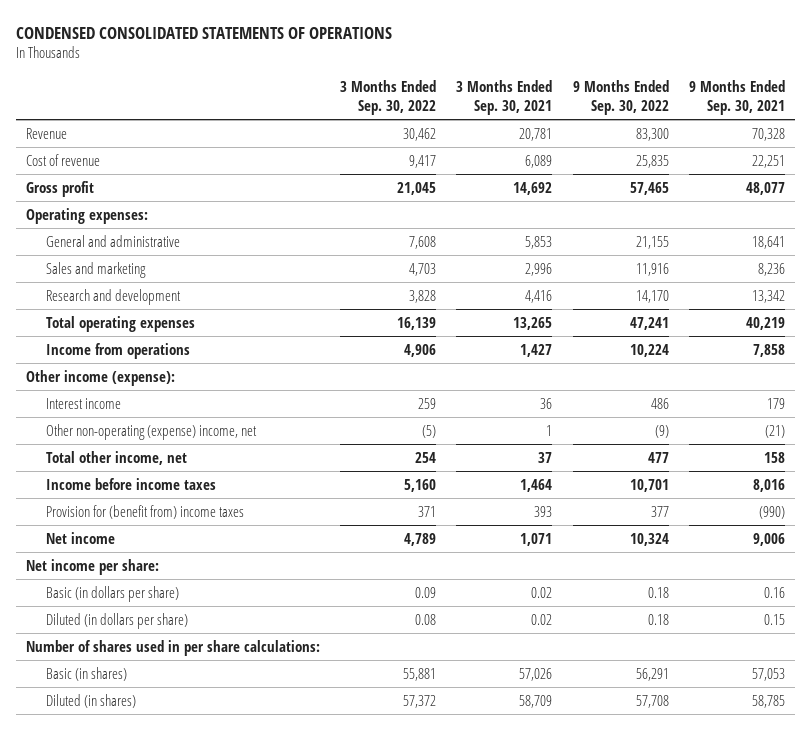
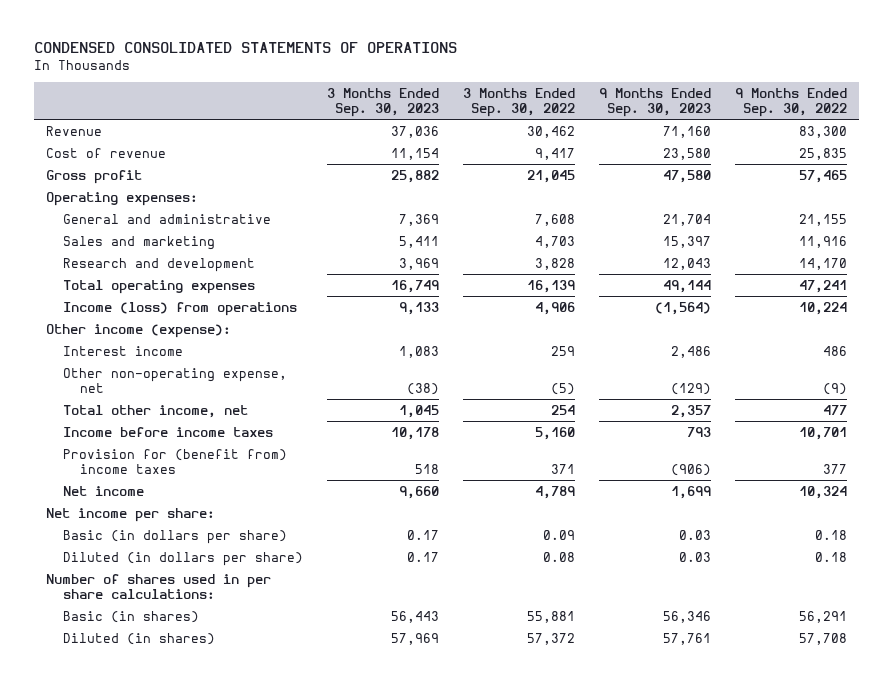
[456,79,553,115] 3 Months Ended Sep. 30, 2021 -> none
[688,79,785,115] 9 Months Ended Sep. 30, 2021 -> none
none -> [326,87,439,117] 3 Months Ended Sep. 30, 2023
none -> [598,87,711,117] 9 Months Ended Sep. 30, 2023
[45,342,190,359] Income from operations -> [62,301,297,316] Income (loss) from operations
[45,423,257,440] Other non-operating (expense) income, net -> [62,367,287,393] Other non-operating expense, net

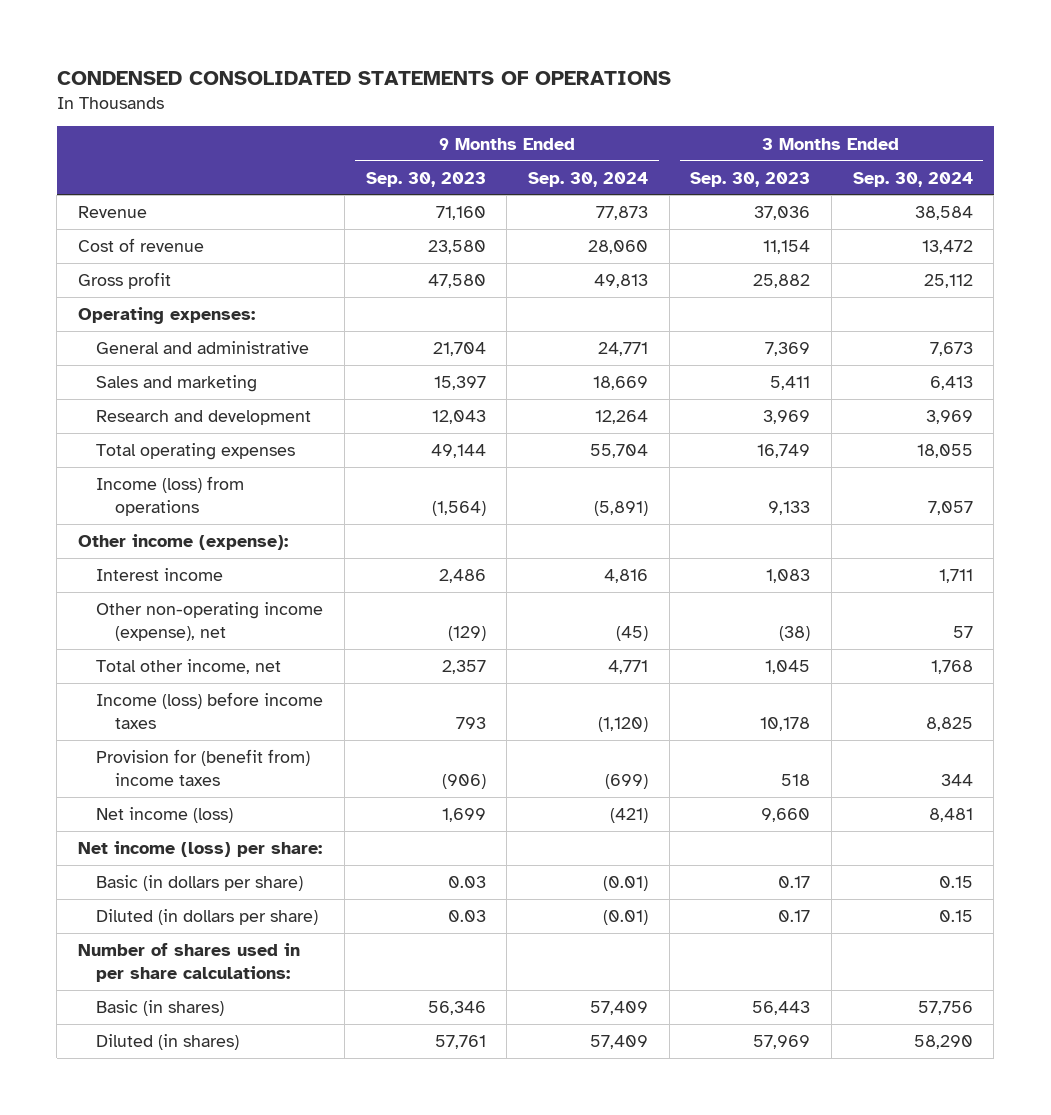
[462,87,575,117] 3 Months Ended Sep. 30, 2022 -> none
[734,87,847,117] 9 Months Ended Sep. 30, 2022 -> none
none -> [527,171,648,187] Sep. 30, 2024
none -> [852,171,973,187] Sep. 30, 2024
[62,367,287,393] Other non-operating expense, net -> [96,602,324,641] Other non-operating income (expense), net
[62,426,273,437] Income before income taxes -> [96,692,324,729] Income (loss) before income taxes
[62,485,144,496] Net income -> [96,807,234,824] Net income (loss)
[45,507,215,522] Net income per share: -> [78,841,323,858] Net income (loss) per share:

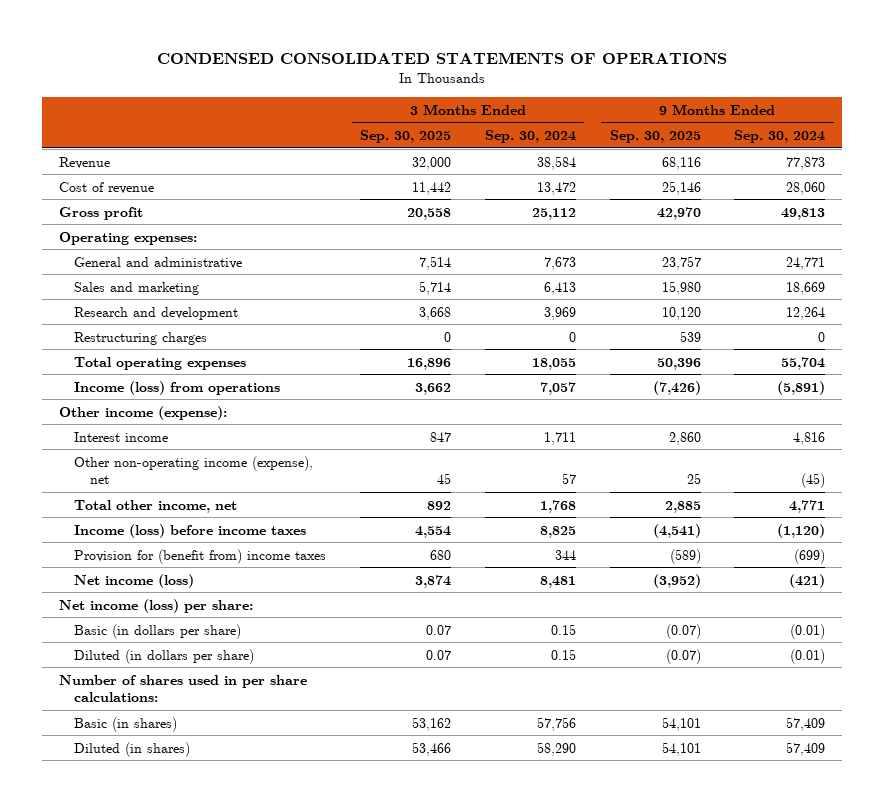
[365,171,486,187] Sep. 30, 2023 -> none
[690,171,811,187] Sep. 30, 2023 -> none
none -> [360,130,452,144] Sep. 30, 2025
none -> [609,130,701,144] Sep. 30, 2025
none -> [74,331,208,345] Restructuring charges

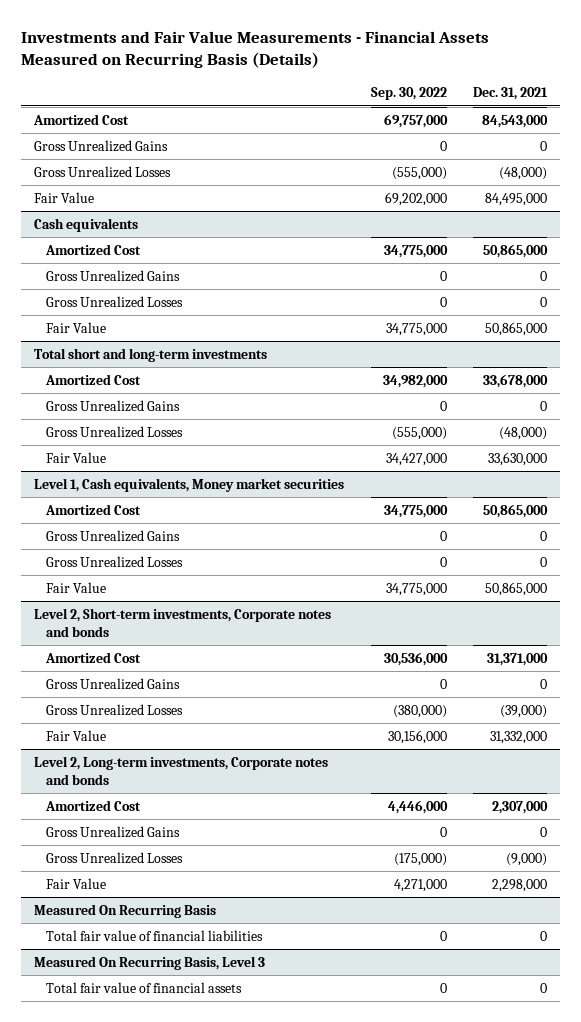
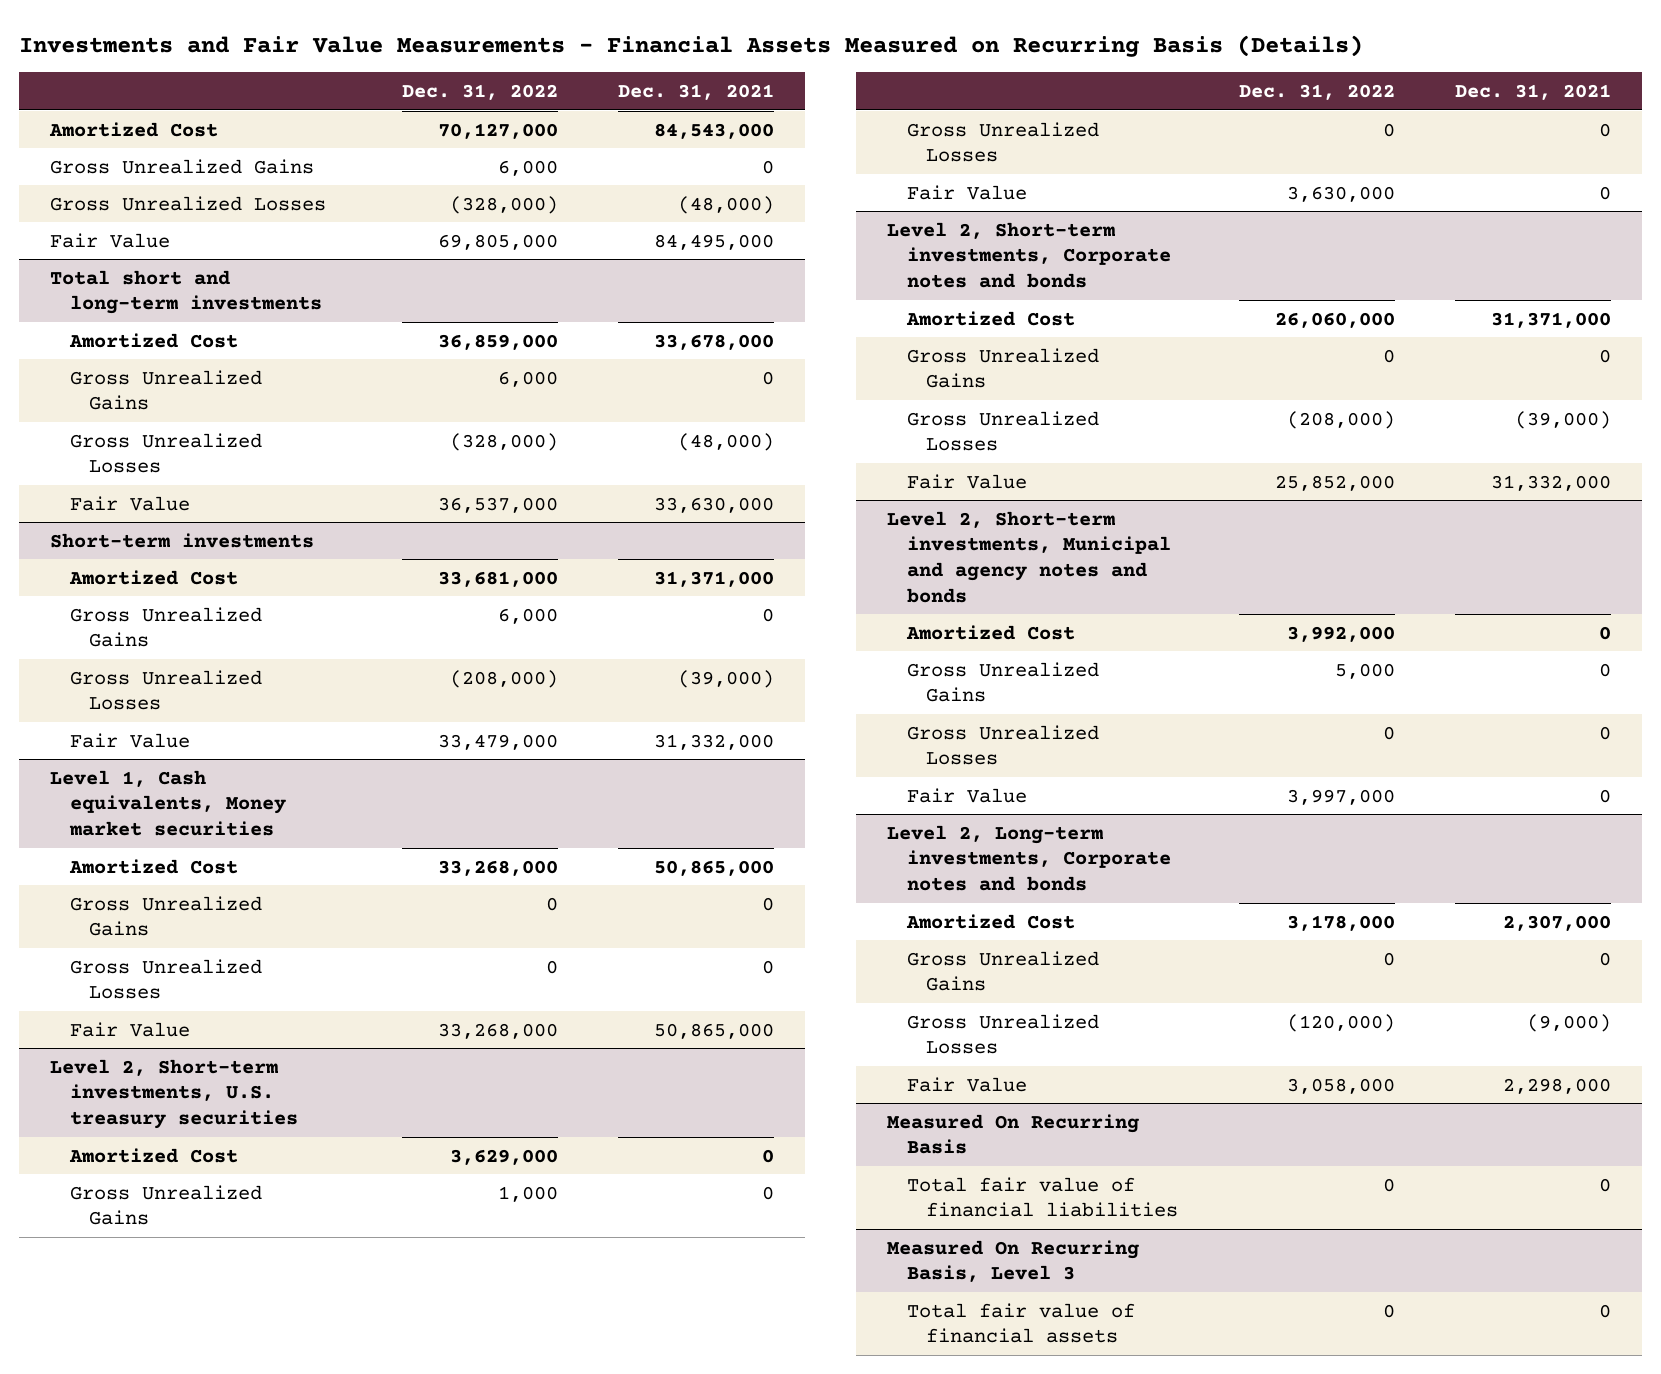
[370,87,447,101] Sep. 30, 2022 -> none
none -> [401,84,558,101] Dec. 31, 2022
[34,217,139,232] Cash equivalents -> none
[45,243,142,255] Amortized Cost -> none
[46,269,181,282] Gross Unrealized Gains -> none
[46,295,184,308] Gross Unrealized Losses -> none
[46,321,107,333] Fair Value -> none
none -> [49,532,314,548] Short-term investments
none -> [68,569,238,585] Amortized Cost
none -> [69,606,262,648] Gross Unrealized Gains
none -> [69,669,262,711] Gross Unrealized Losses
none -> [69,732,190,748] Fair Value
none -> [49,1058,298,1129] Level 2, Short-term investments, U.S. treasury securities
none -> [68,1147,238,1163] Amortized Cost
none -> [69,1184,262,1226] Gross Unrealized Gains
none -> [906,121,1099,163] Gross Unrealized Losses
none -> [906,184,1027,200] Fair Value
none -> [886,510,1171,603] Level 2, Short-term investments, Municipal and agency notes and bonds
none -> [905,624,1075,640] Amortized Cost
none -> [906,661,1099,703] Gross Unrealized Gains
none -> [906,724,1099,766] Gross Unrealized Losses
none -> [906,787,1027,803] Fair Value

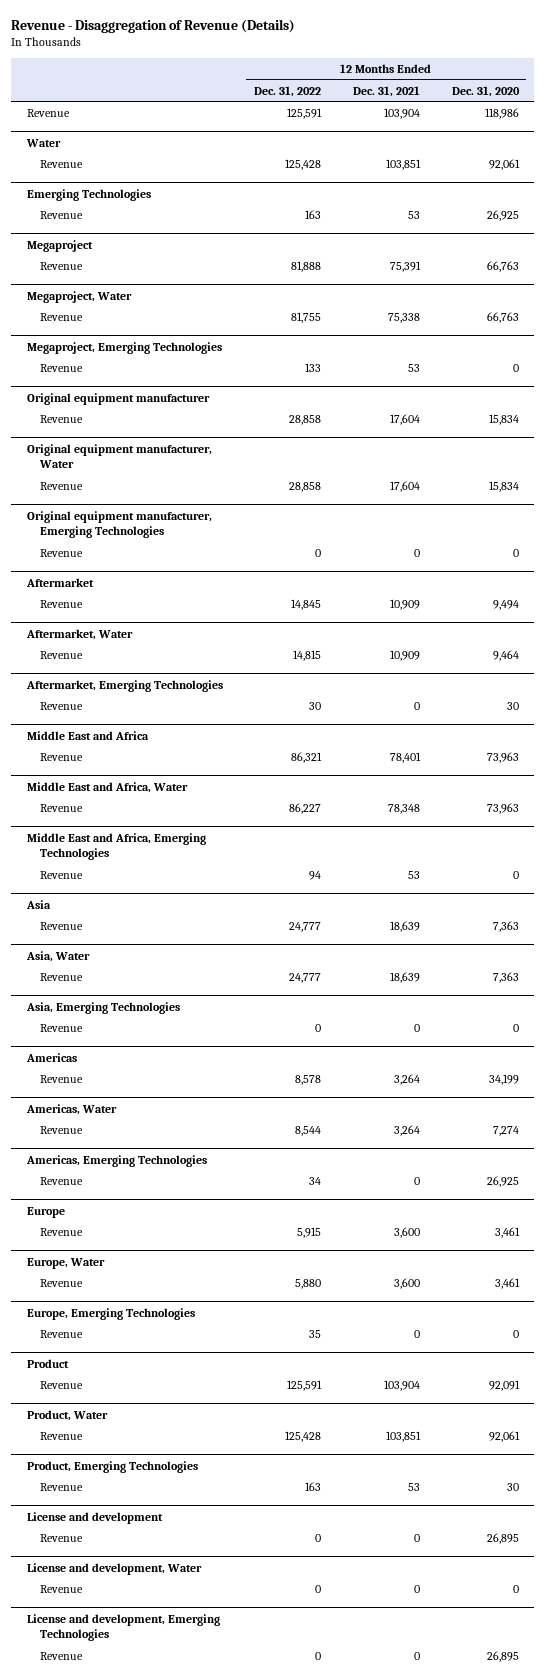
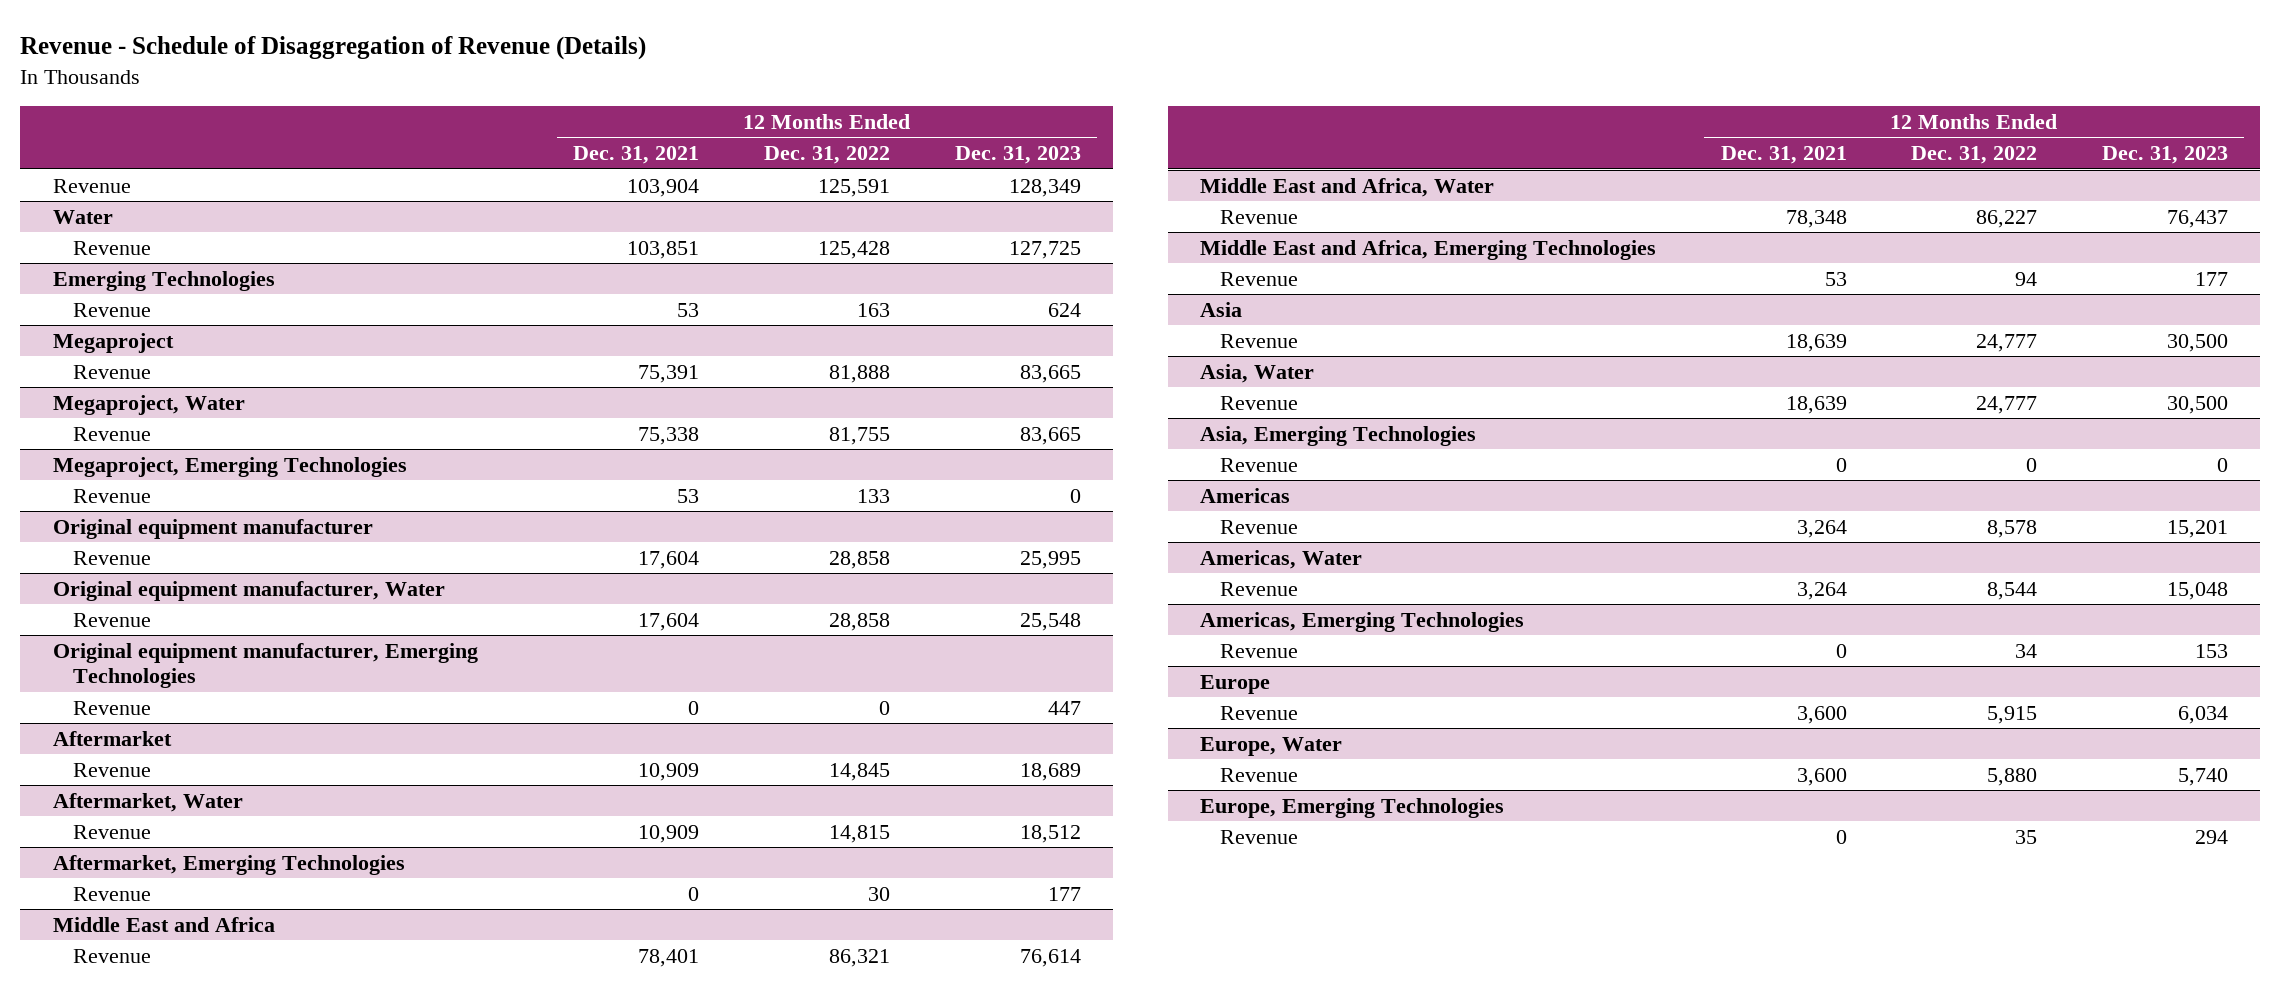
[10,18,295,33] Revenue - Disaggregation of Revenue (Details) -> [20,36,647,61] Revenue - Schedule of Disaggregation of Revenue (Details)
[451,85,520,97] Dec. 31, 2020 -> none
none -> [954,146,1081,165] Dec. 31, 2023
[26,1358,69,1368] Product -> none
[40,1380,84,1389] Revenue -> none
[26,1409,108,1421] Product, Water -> none
[40,1431,84,1440] Revenue -> none
[26,1460,198,1473] Product, Emerging Technologies -> none
[40,1482,84,1491] Revenue -> none
[26,1511,163,1524] License and development -> none
[40,1533,84,1542] Revenue -> none
[26,1562,202,1575] License and development, Water -> none
[40,1584,84,1593] Revenue -> none
[26,1613,220,1642] License and development, Emerging Technologies -> none
[40,1651,84,1660] Revenue -> none

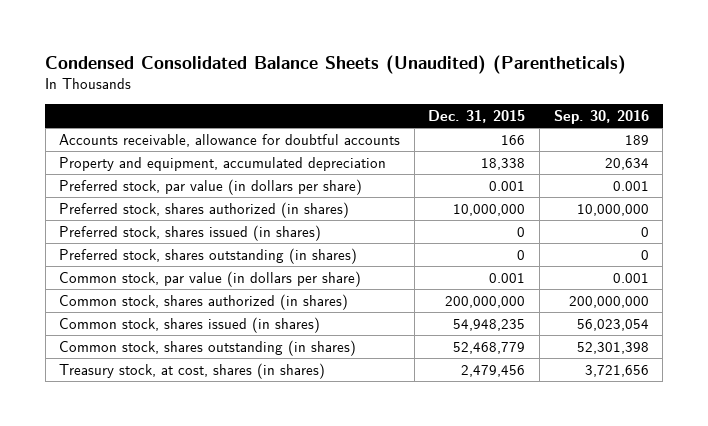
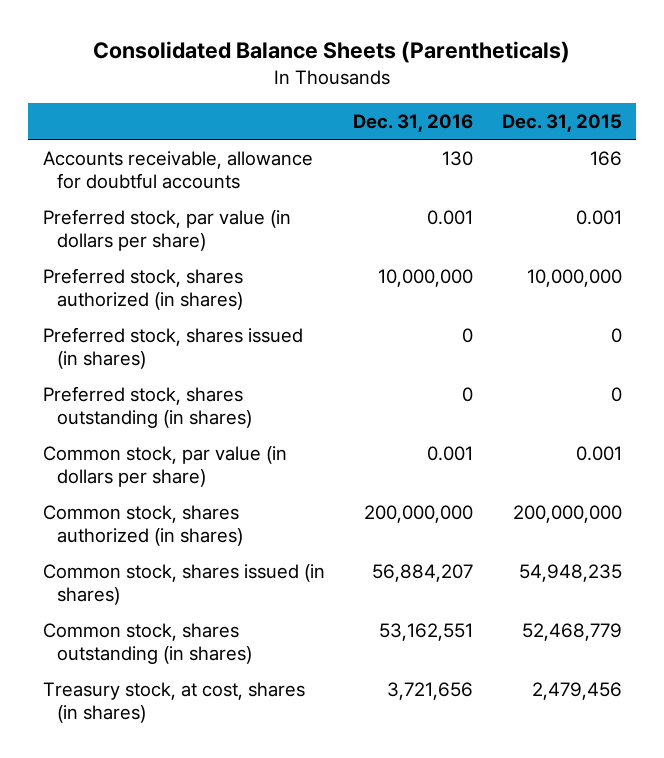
[45,54,627,74] Condensed Consolidated Balance Sheets (Unaudited) (Parentheticals) -> [93,41,571,64] Consolidated Balance Sheets (Parentheticals)
[553,109,649,124] Sep. 30, 2016 -> none
none -> [353,114,474,133] Dec. 31, 2016
[59,156,387,171] Property and equipment, accumulated depreciation -> none

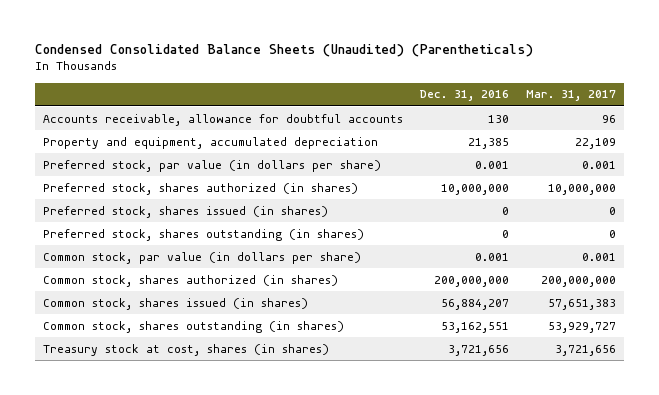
[93,41,571,64] Consolidated Balance Sheets (Parentheticals) -> [35,43,534,57] Condensed Consolidated Balance Sheets (Unaudited) (Parentheticals)
[501,114,622,133] Dec. 31, 2015 -> none
none -> [525,90,616,102] Mar. 31, 2017
none -> [43,136,379,149] Property and equipment, accumulated depreciation
[42,681,305,723] Treasury stock, at cost, shares (in shares) -> [43,343,330,356] Treasury stock at cost, shares (in shares)

